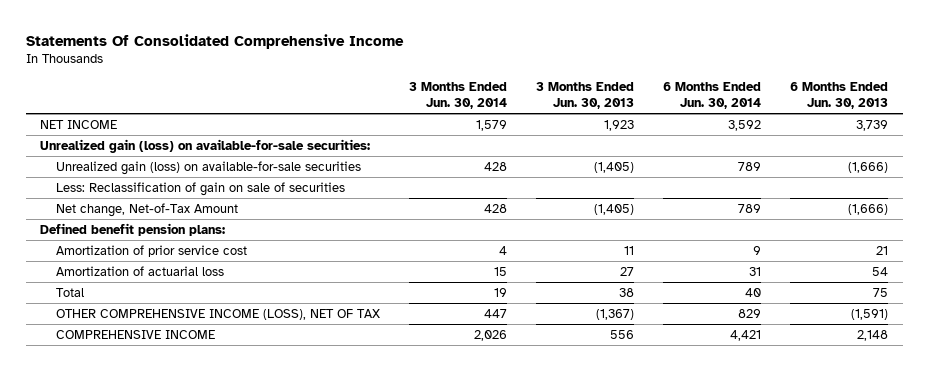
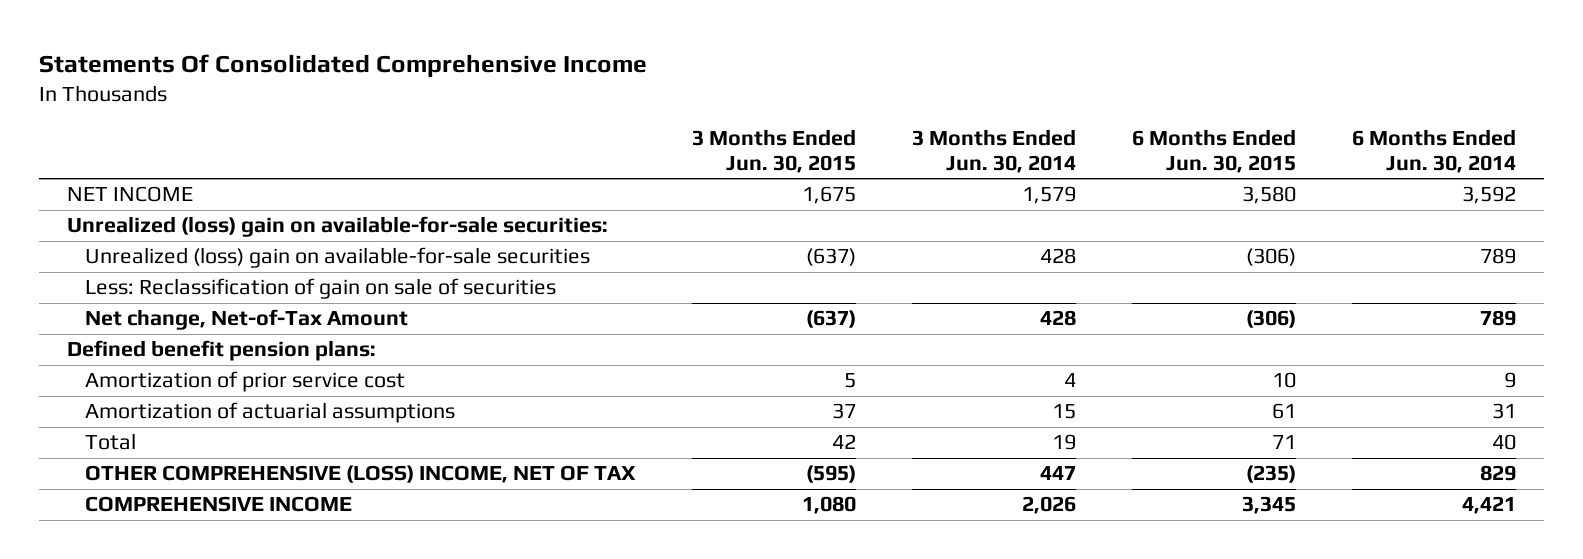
[536,81,635,110] 3 Months Ended Jun. 30, 2013 -> none
[790,81,889,110] 6 Months Ended Jun. 30, 2013 -> none
none -> [692,129,857,173] 3 Months Ended Jun. 30, 2015
none -> [1132,129,1297,173] 6 Months Ended Jun. 30, 2015
[40,138,371,153] Unrealized gain (loss) on available-for-sale securities: -> [67,216,609,238] Unrealized (loss) gain on available-for-sale securities:
[56,160,362,175] Unrealized gain (loss) on available-for-sale securities -> [85,247,591,269] Unrealized (loss) gain on available-for-sale securities
[56,265,225,276] Amortization of actuarial loss -> [85,402,456,424] Amortization of actuarial assumptions
[56,308,381,320] OTHER COMPREHENSIVE INCOME (LOSS), NET OF TAX -> [85,465,637,484] OTHER COMPREHENSIVE (LOSS) INCOME, NET OF TAX

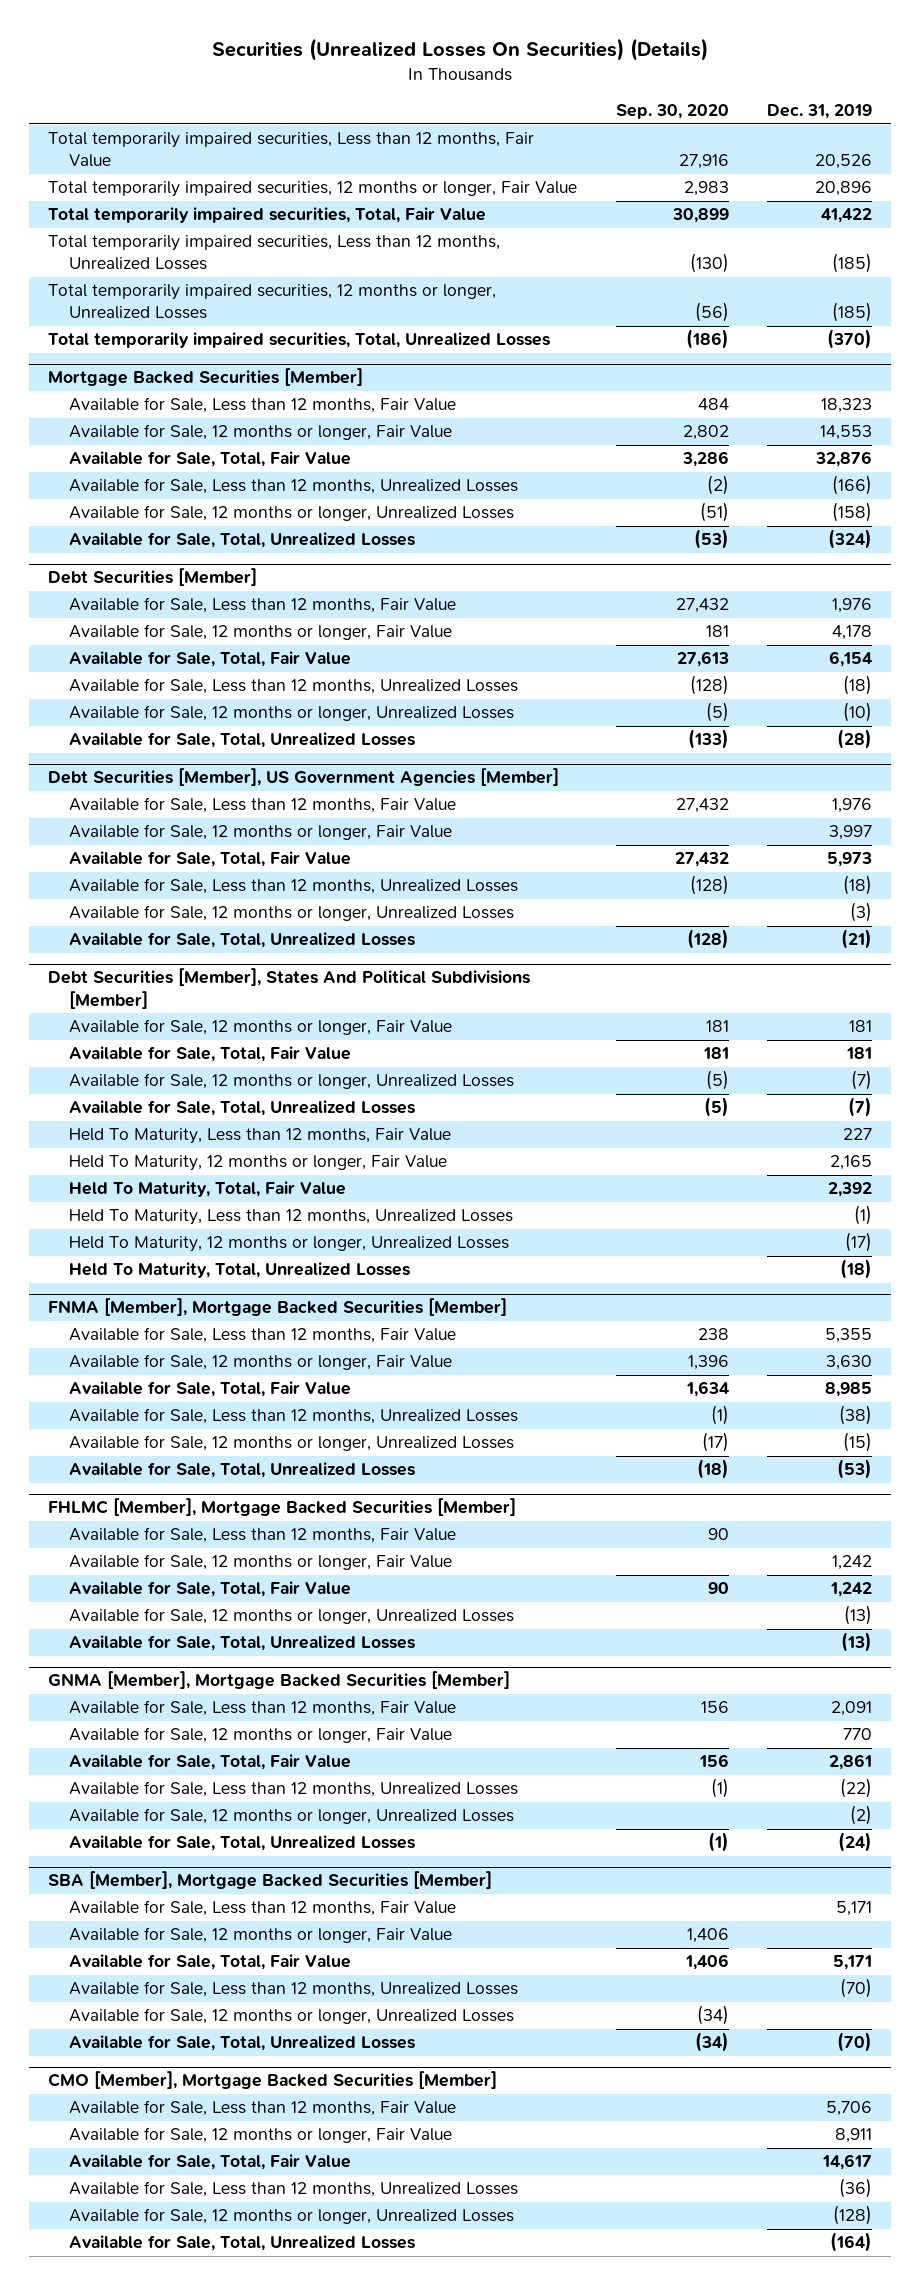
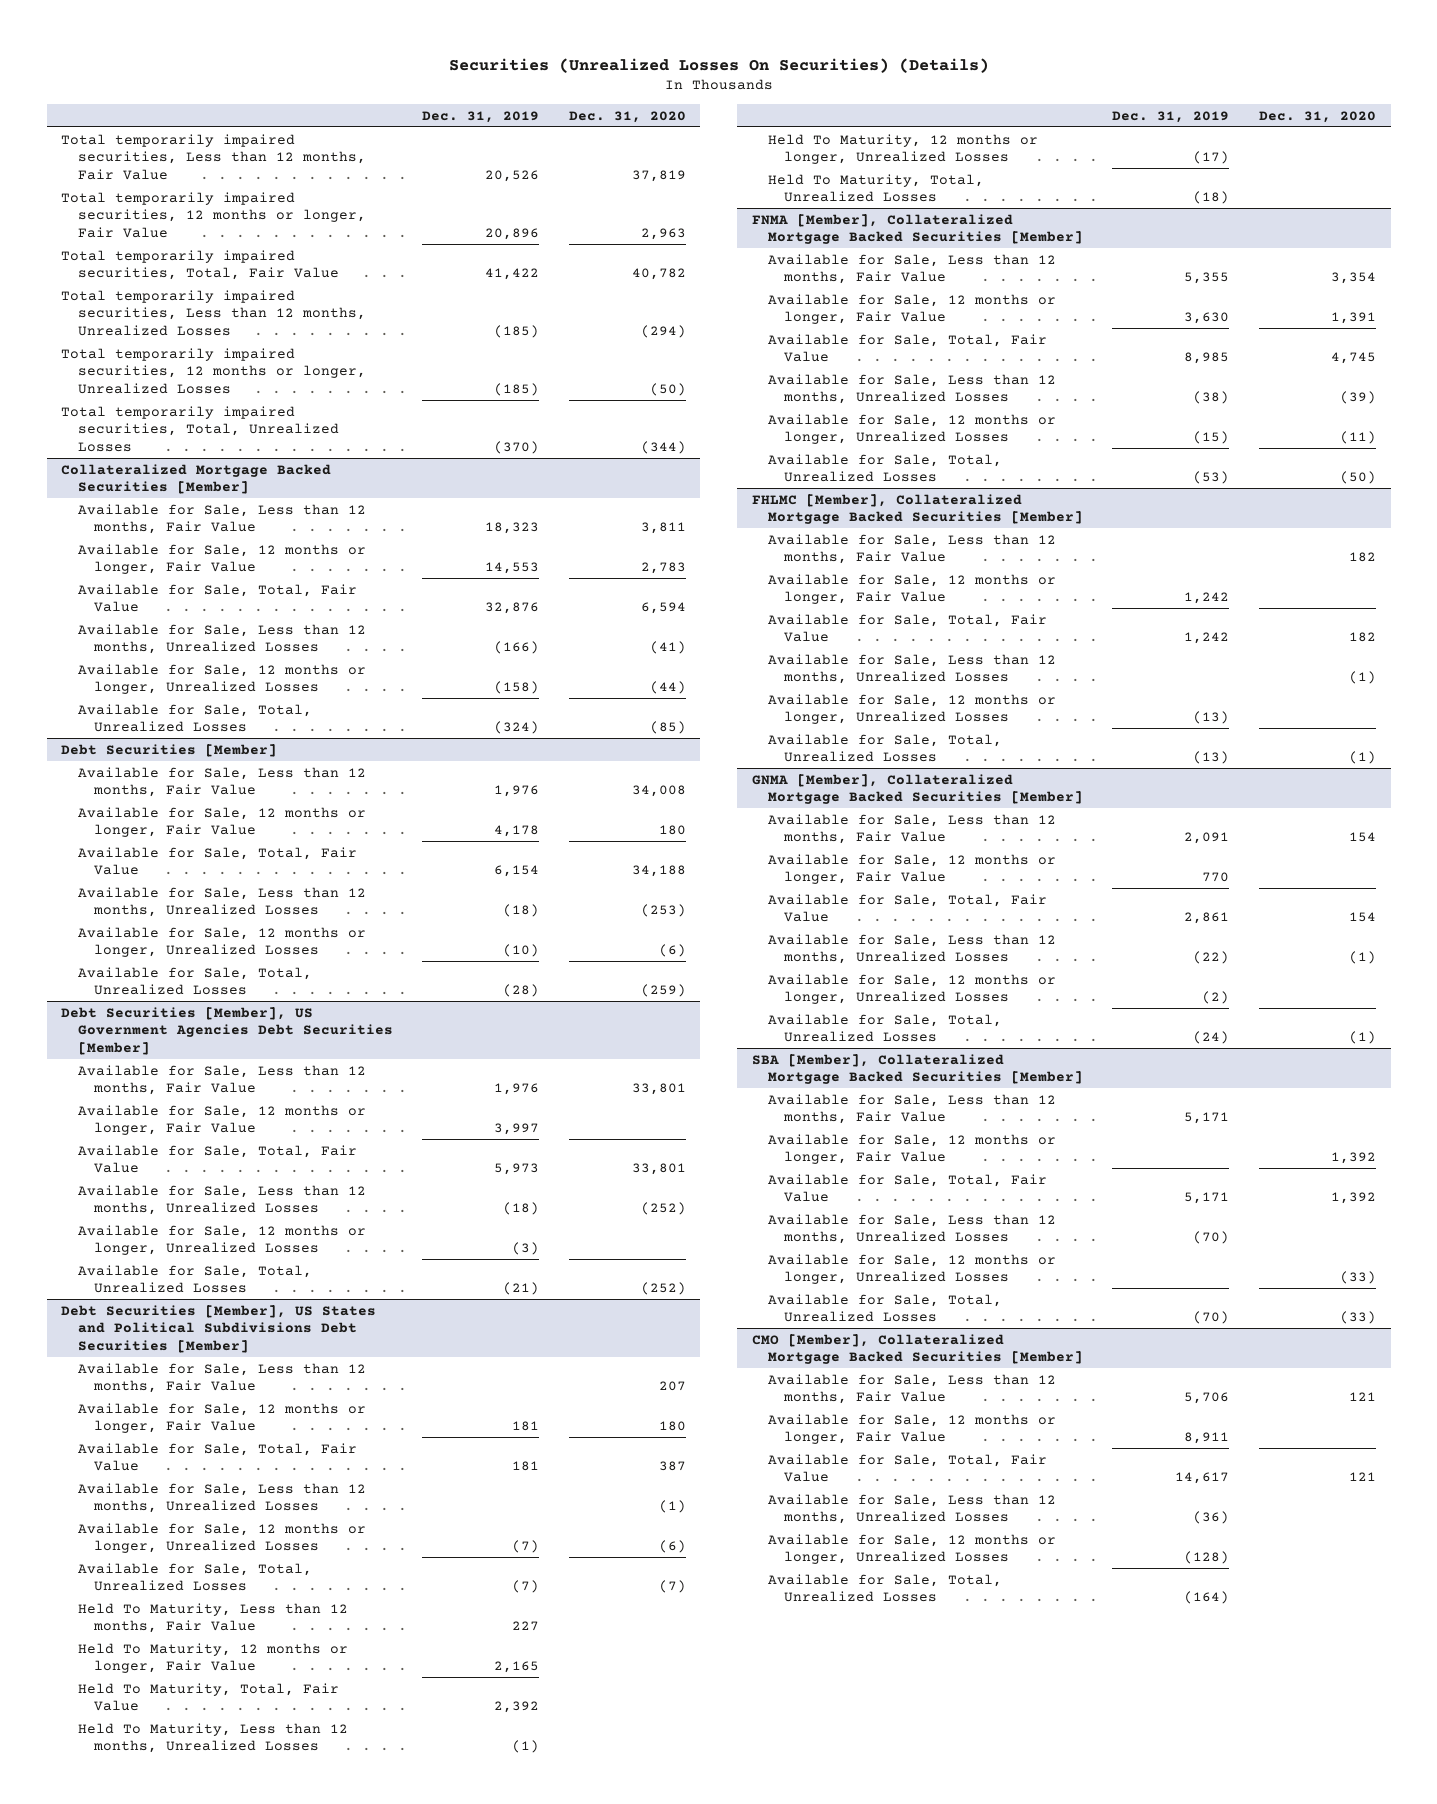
[615,104,729,120] Sep. 30, 2020 -> none
none -> [568,110,686,123] Dec. 31, 2020
[48,368,364,387] Mortgage Backed Securities [Member] -> [61,463,332,495] Collateralized Mortgage Backed Securities [Member]
[48,768,560,787] Debt Securities [Member], US Government Agencies [Member] -> [61,1006,393,1055] Debt Securities [Member], US Government Agencies Debt Securities [Member]
[48,968,531,1009] Debt Securities [Member], States And Political Subdivisions [Member] -> [61,1304,377,1353] Debt Securities [Member], US States and Political Subdivisions Debt Securities [Member]
none -> [77,1362,366,1394] Available for Sale, Less than 12 months, Fair Value
none -> [77,1482,366,1514] Available for Sale, Less than 12 months, Unrealized Losses
[48,1298,508,1317] FNMA [Member], Mortgage Backed Securities [Member] -> [751,213,1084,245] FNMA [Member], Collateralized Mortgage Backed Securities [Member]
[48,1498,517,1517] FHLMC [Member], Mortgage Backed Securities [Member] -> [751,493,1084,525] FHLMC [Member], Collateralized Mortgage Backed Securities [Member]
none -> [768,653,1057,685] Available for Sale, Less than 12 months, Unrealized Losses
[48,1671,511,1690] GNMA [Member], Mortgage Backed Securities [Member] -> [751,773,1084,805] GNMA [Member], Collateralized Mortgage Backed Securities [Member]
[48,1871,493,1890] SBA [Member], Mortgage Backed Securities [Member] -> [751,1053,1084,1085] SBA [Member], Collateralized Mortgage Backed Securities [Member]
[48,2071,498,2090] CMO [Member], Mortgage Backed Securities [Member] -> [751,1333,1084,1365] CMO [Member], Collateralized Mortgage Backed Securities [Member]

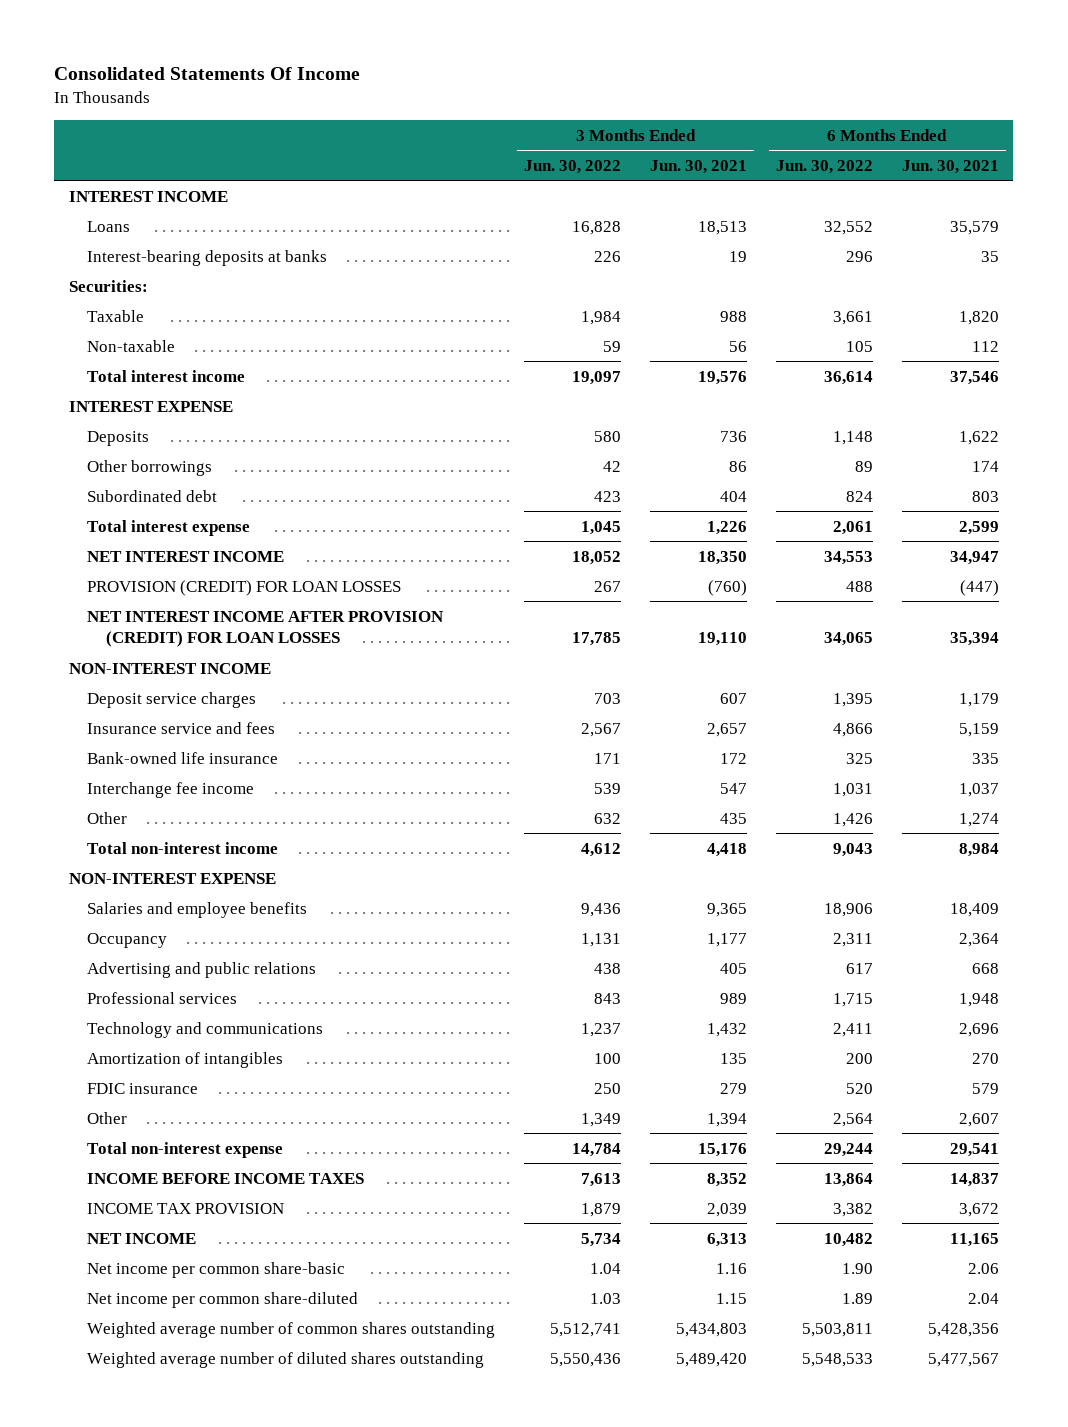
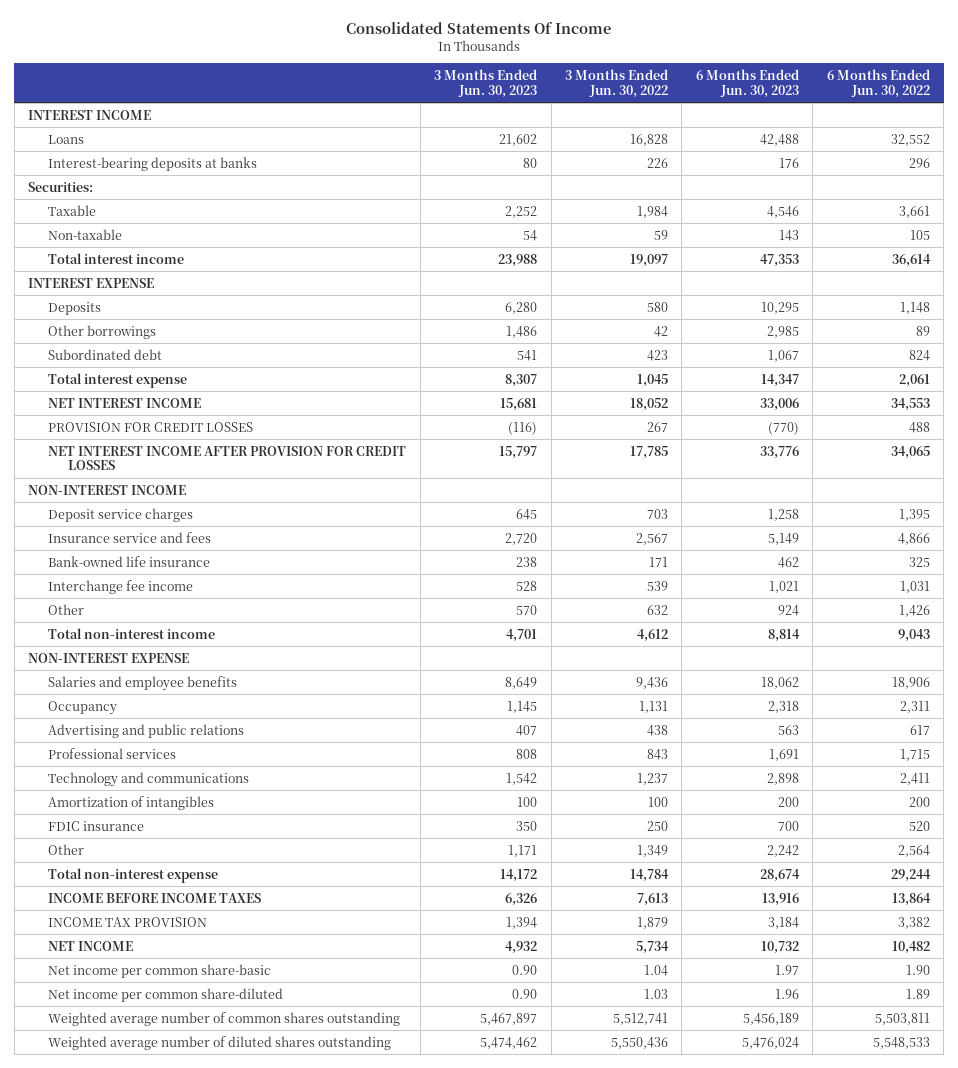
[650,159,748,174] Jun. 30, 2021 -> none
[901,159,999,174] Jun. 30, 2021 -> none
none -> [434,69,538,98] 3 Months Ended Jun. 30, 2023
none -> [695,69,799,98] 6 Months Ended Jun. 30, 2023
[87,579,402,596] PROVISION (CREDIT) FOR LOAN LOSSES -> [48,421,254,432] PROVISION FOR CREDIT LOSSES
[87,610,445,648] NET INTEREST INCOME AFTER PROVISION (CREDIT) FOR LOAN LOSSES -> [48,445,407,471] NET INTEREST INCOME AFTER PROVISION FOR CREDIT LOSSES

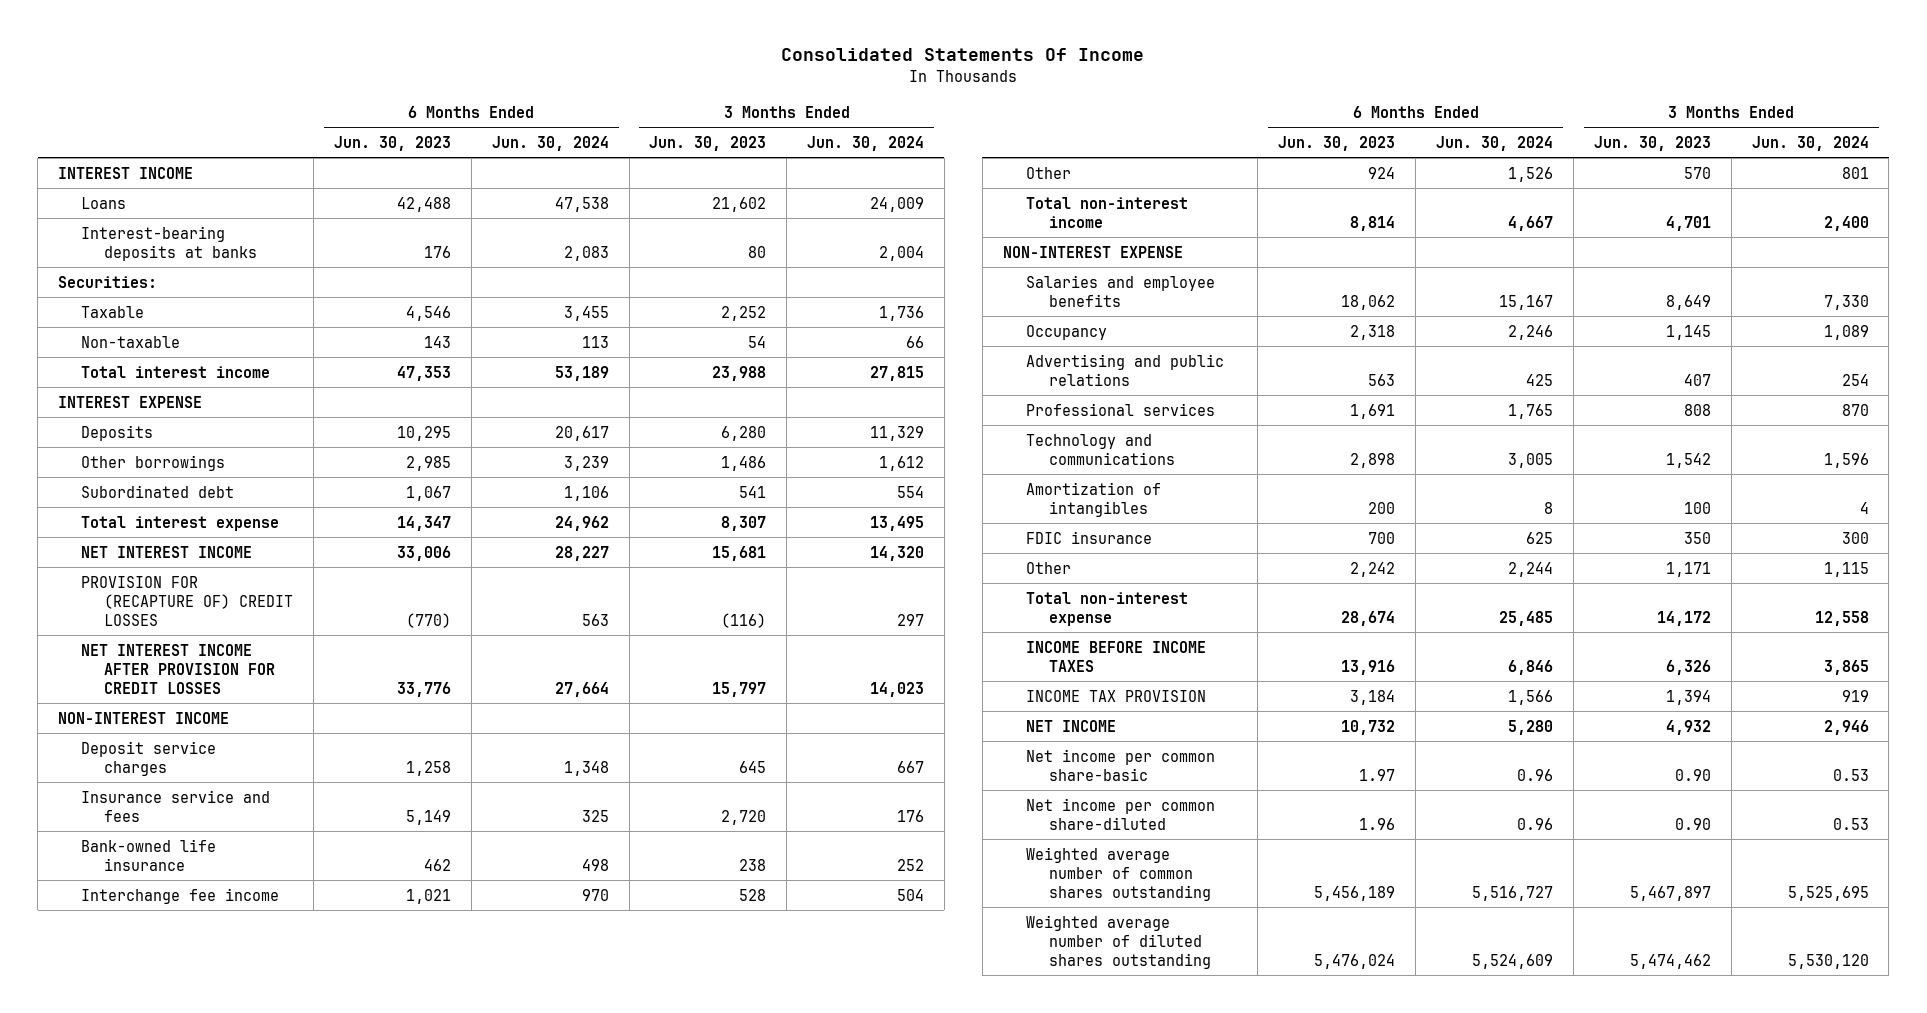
[565,69,669,98] 3 Months Ended Jun. 30, 2022 -> none
[826,69,930,98] 6 Months Ended Jun. 30, 2022 -> none
none -> [491,135,609,151] Jun. 30, 2024
none -> [807,135,925,151] Jun. 30, 2024
[48,421,254,432] PROVISION FOR CREDIT LOSSES -> [81,575,294,626] PROVISION FOR (RECAPTURE OF) CREDIT LOSSES

